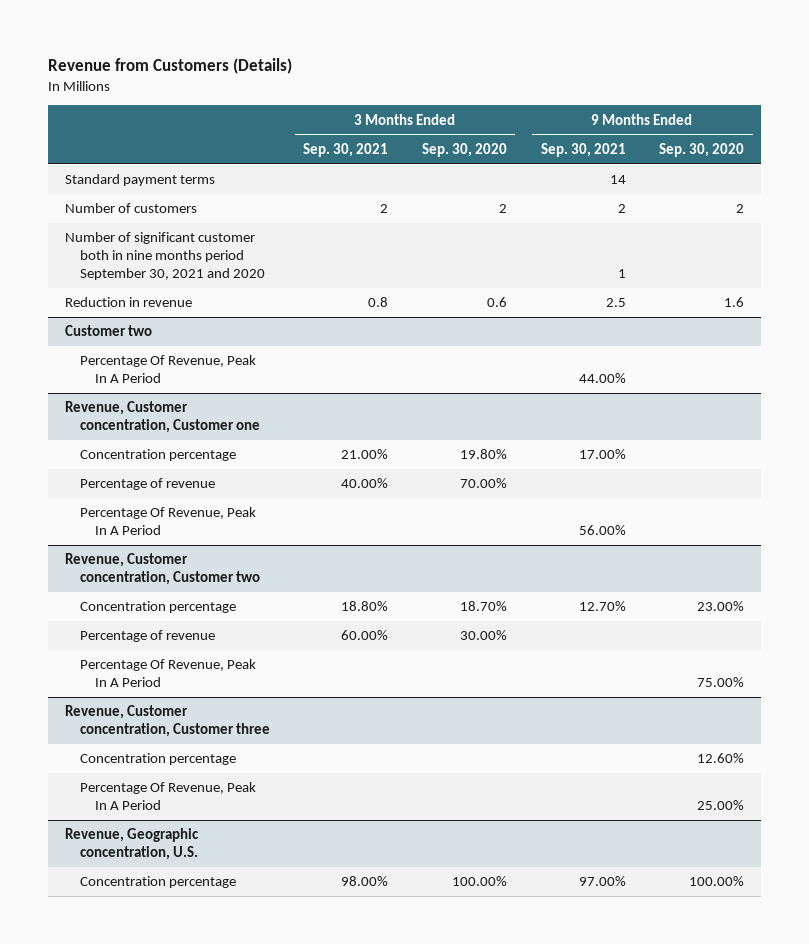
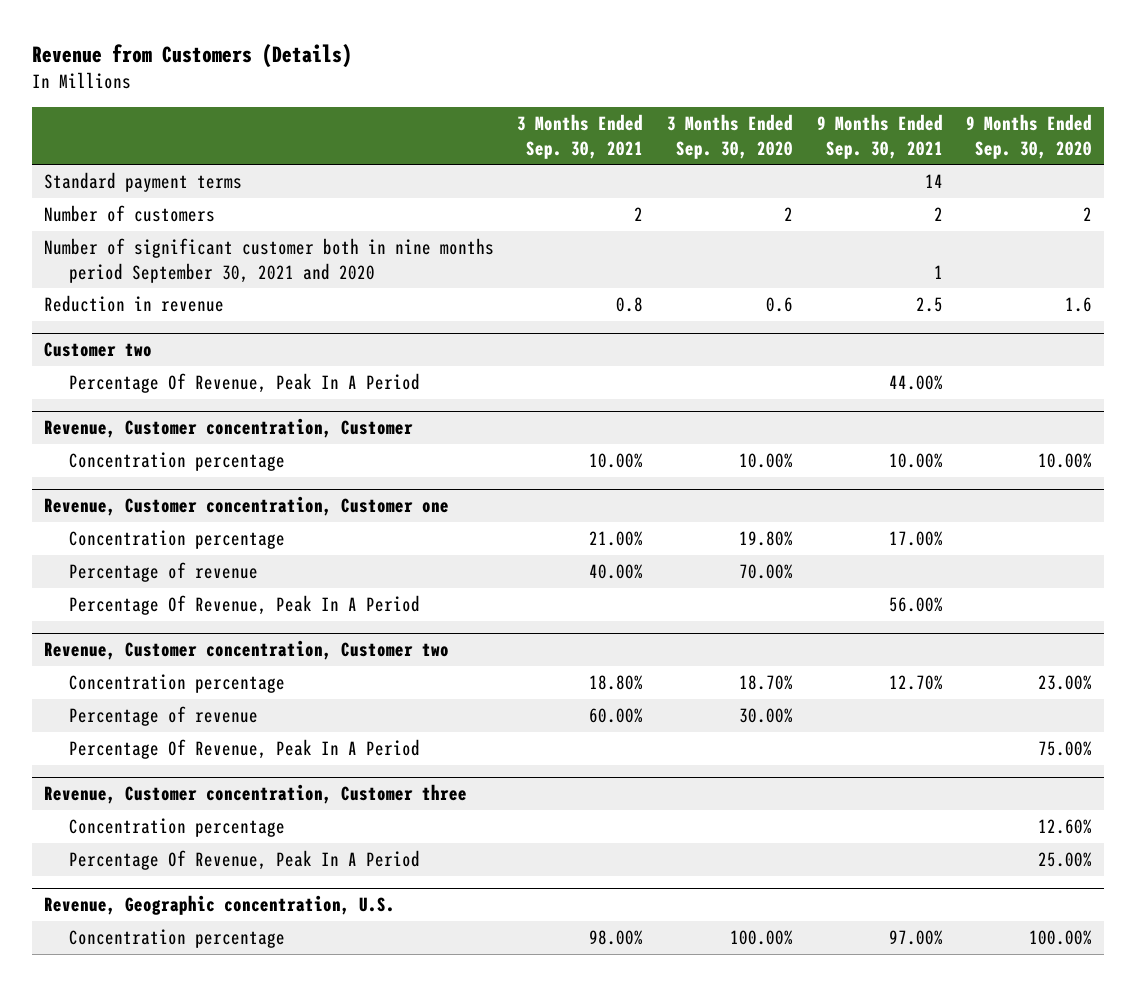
none -> [43,418,413,439] Revenue, Customer concentration, Customer
none -> [68,452,285,472] Concentration percentage

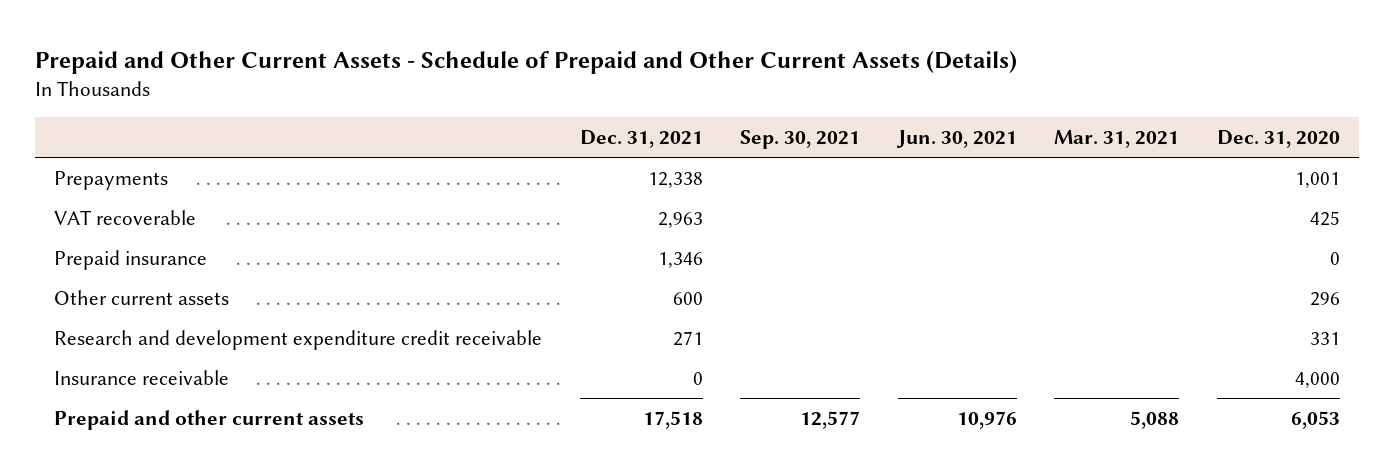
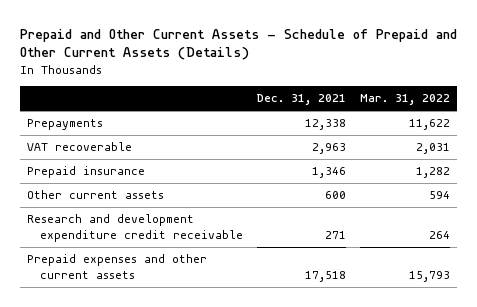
[740,129,861,149] Sep. 30, 2021 -> none
[895,129,1017,148] Jun. 30, 2021 -> none
[1054,129,1180,148] Mar. 31, 2021 -> none
[1216,129,1340,148] Dec. 31, 2020 -> none
none -> [360,94,451,106] Mar. 31, 2022
[54,370,230,386] Insurance receivable -> none
[54,410,365,431] Prepaid and other current assets -> [26,254,207,279] Prepaid expenses and other current assets

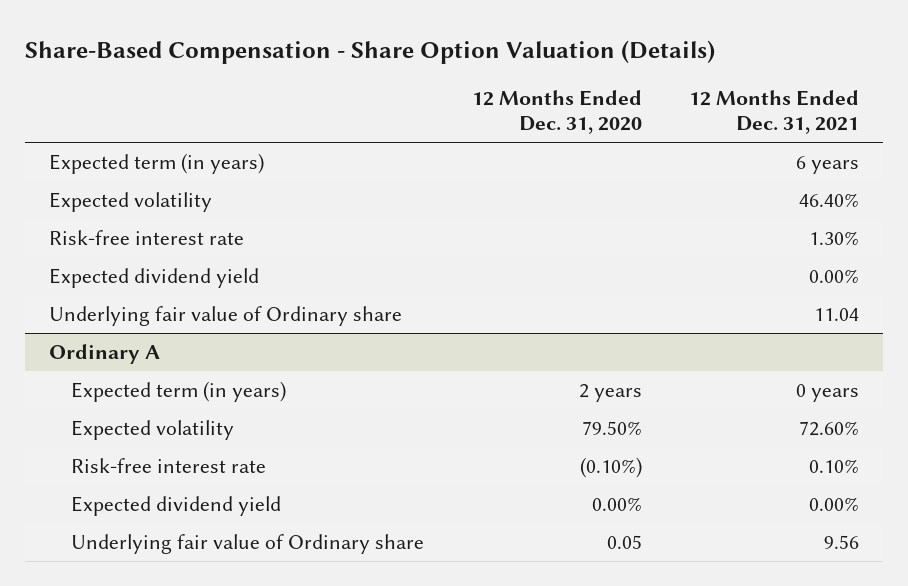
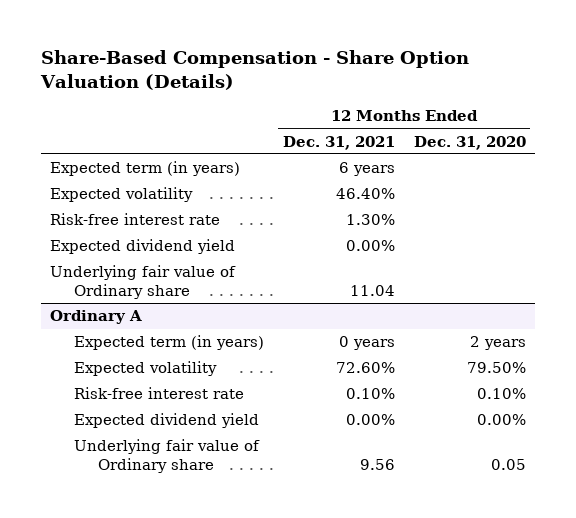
[579,456,642,478] (0.10%) -> [476,388,526,400] 0.10%

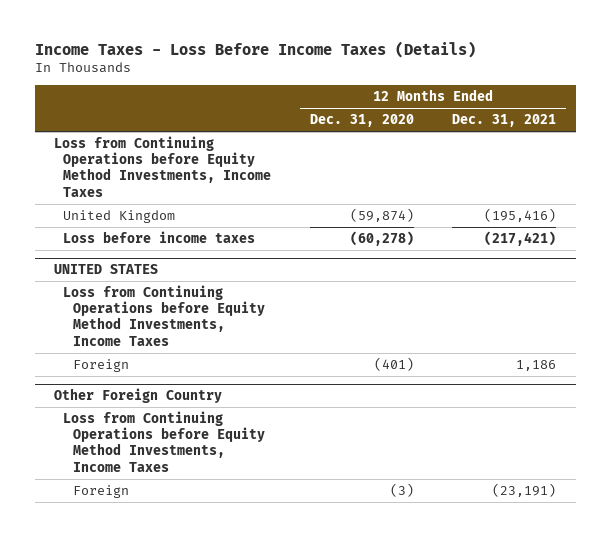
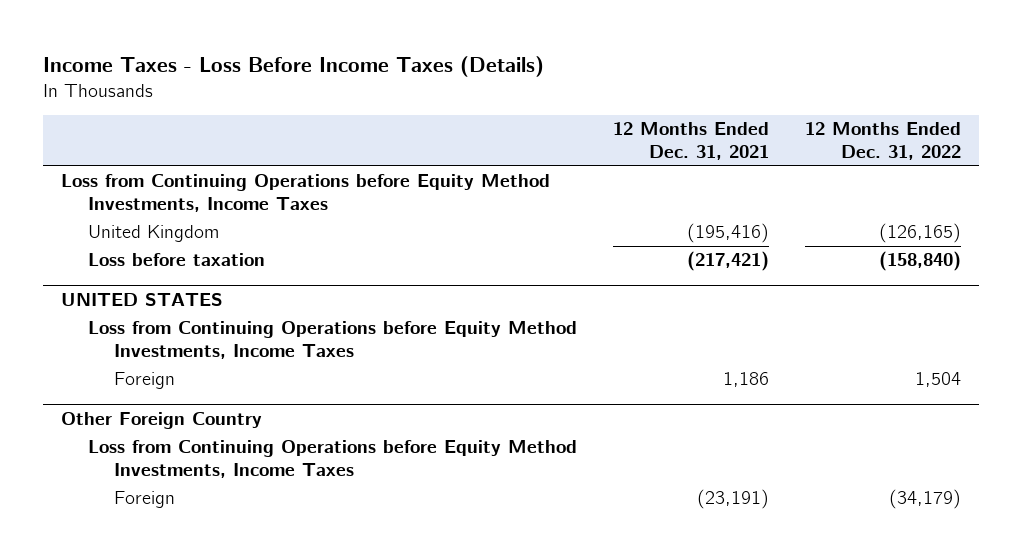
[309,114,414,128] Dec. 31, 2020 -> none
none -> [804,122,961,161] 12 Months Ended Dec. 31, 2022
[63,231,256,244] Loss before income taxes -> [87,253,265,267] Loss before taxation

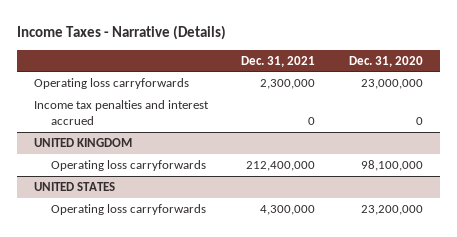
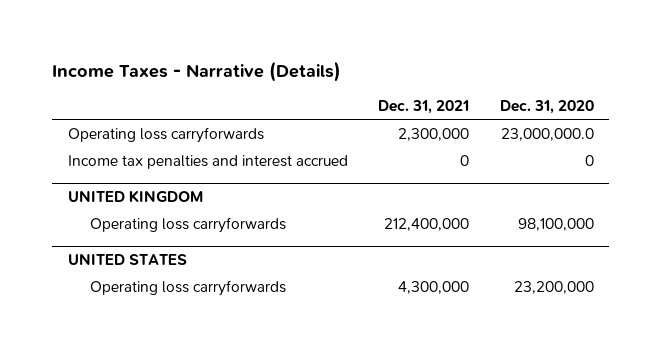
[361,79,424,90] 23,000,000 -> [500,127,594,141] 23,000,000.0

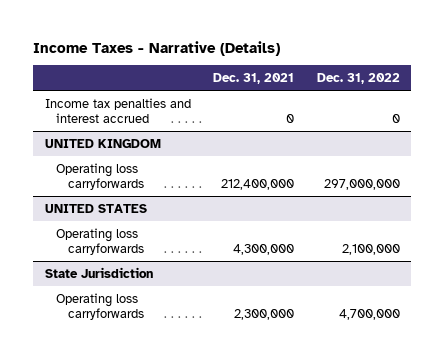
[499,100,594,115] Dec. 31, 2020 -> none
none -> [316,72,400,84] Dec. 31, 2022
[67,126,264,143] Operating loss carryforwards -> none
none -> [44,266,153,278] State Jurisdiction
none -> [56,292,144,321] Operating loss carryforwards

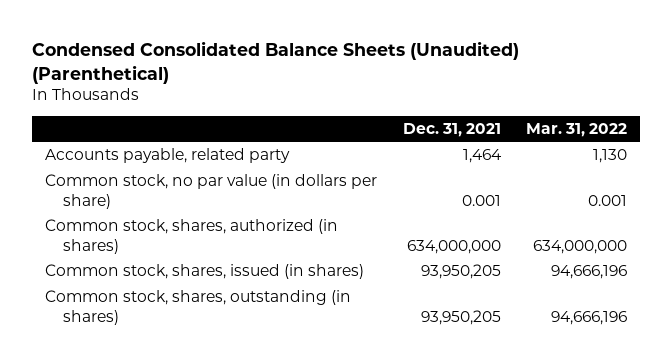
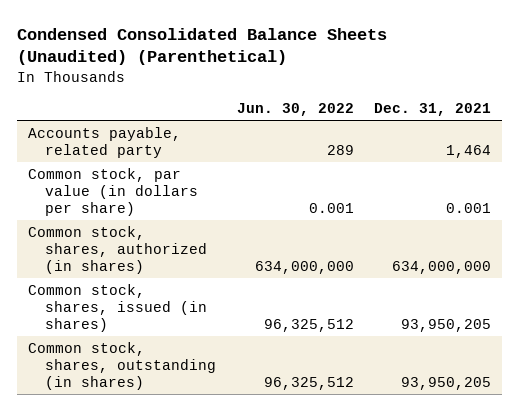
[526,122,628,137] Mar. 31, 2022 -> none
none -> [236,103,354,117] Jun. 30, 2022
[44,174,377,209] Common stock, no par value (in dollars per share) -> [27,167,198,216] Common stock, par value (in dollars per share)

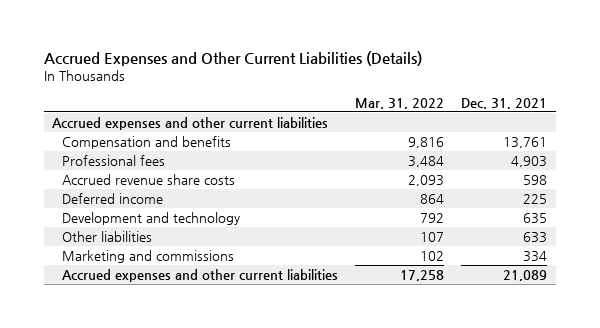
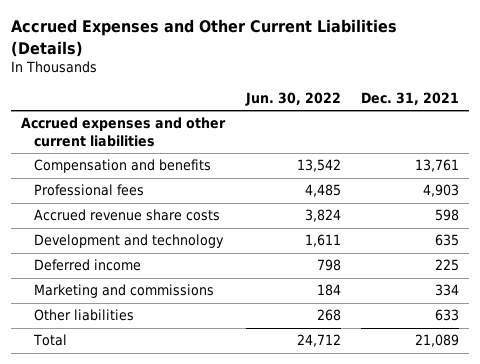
[355,97,445,109] Mar. 31, 2022 -> none
none -> [244,91,341,106] Jun. 30, 2022
[62,192,164,204] Deferred income -> [34,259,142,272] Deferred income
[62,230,153,242] Other liabilities -> [34,309,135,322] Other liabilities
[62,268,339,282] Accrued expenses and other current liabilities -> [33,334,68,347] Total

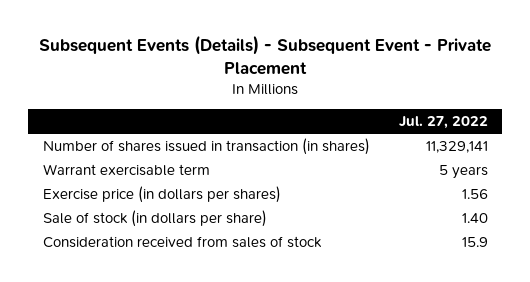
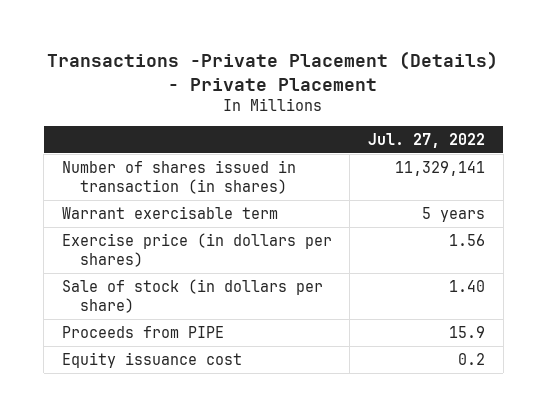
[39,35,492,76] Subsequent Events (Details) - Subsequent Event - Private Placement -> [47,51,499,91] Transactions -Private Placement (Details) - Private Placement
[42,236,322,249] Consideration received from sales of stock -> [61,325,224,338] Proceeds from PIPE
none -> [61,351,242,368] Equity issuance cost

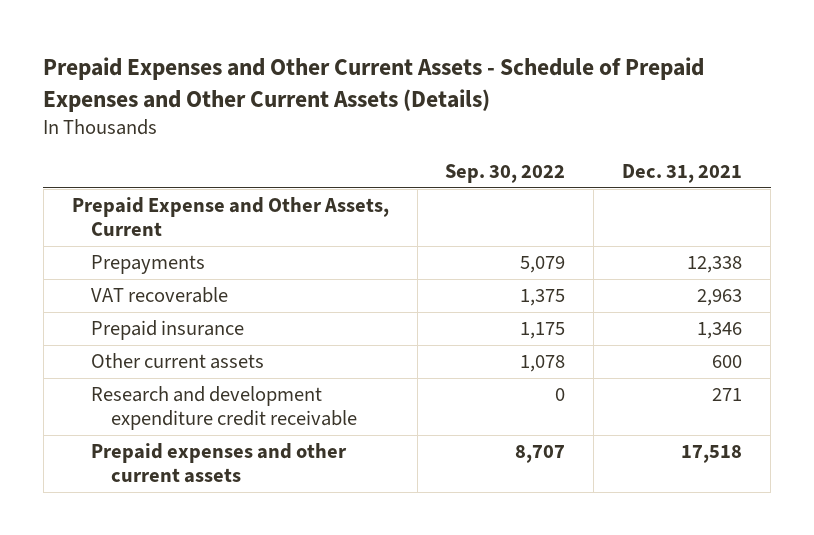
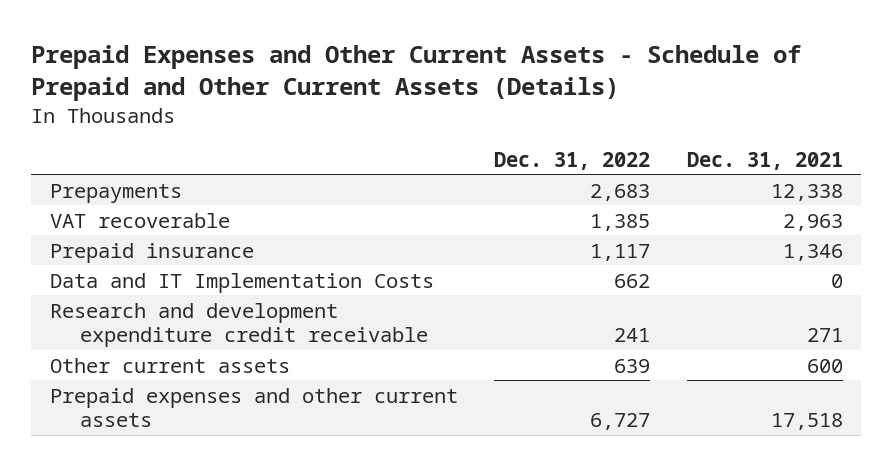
[43,57,705,112] Prepaid Expenses and Other Current Assets - Schedule of Prepaid Expenses and Other Current Assets (Details) -> [31,45,802,102] Prepaid Expenses and Other Current Assets - Schedule of Prepaid and Other Current Assets (Details)
[445,164,566,184] Sep. 30, 2022 -> none
none -> [494,151,651,170] Dec. 31, 2022
[71,197,389,236] Prepaid Expense and Other Assets, Current -> none
none -> [49,272,434,293] Data and IT Implementation Costs
[91,353,265,370] Other current assets -> [49,357,290,373] Other current assets

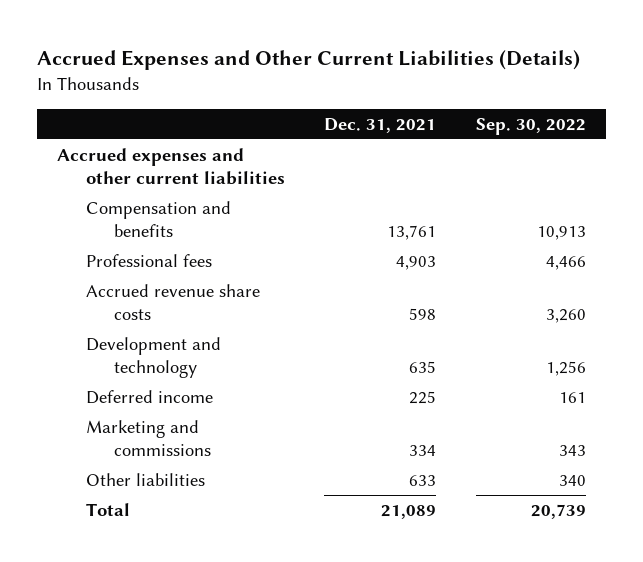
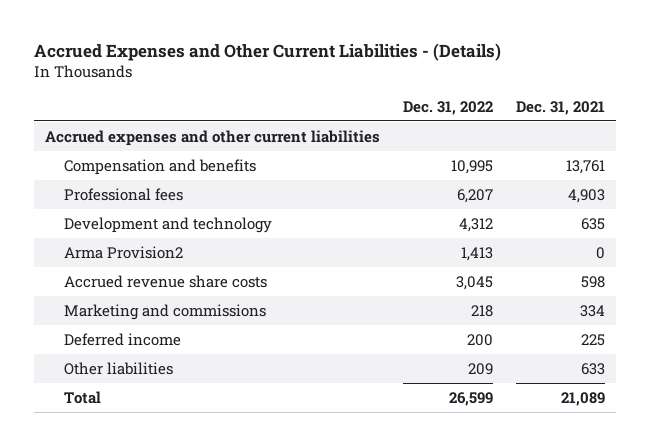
[36,50,580,71] Accrued Expenses and Other Current Liabilities (Details) -> [33,42,501,61] Accrued Expenses and Other Current Liabilities - (Details)
[476,117,587,135] Sep. 30, 2022 -> none
none -> [403,100,494,115] Dec. 31, 2022
none -> [64,245,184,259] Arma Provision2
[85,283,260,320] Accrued revenue share costs -> [64,274,268,288] Accrued revenue share costs
[85,389,213,404] Deferred income -> [64,332,182,346] Deferred income

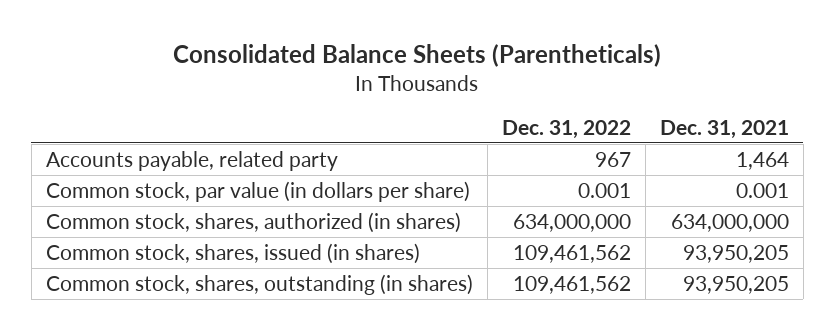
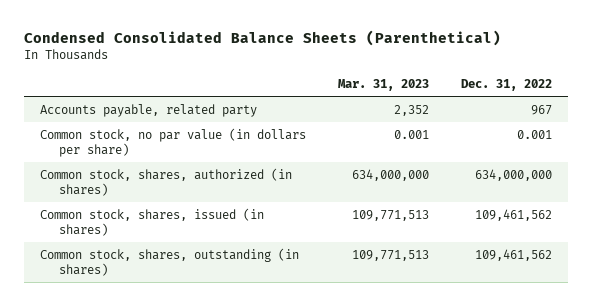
[173,44,662,68] Consolidated Balance Sheets (Parentheticals) -> [24,30,502,47] Condensed Consolidated Balance Sheets (Parenthetical)
[659,119,789,139] Dec. 31, 2021 -> none
none -> [338,79,430,92] Mar. 31, 2023
[45,181,470,203] Common stock, par value (in dollars per share) -> [40,127,307,158] Common stock, no par value (in dollars per share)

